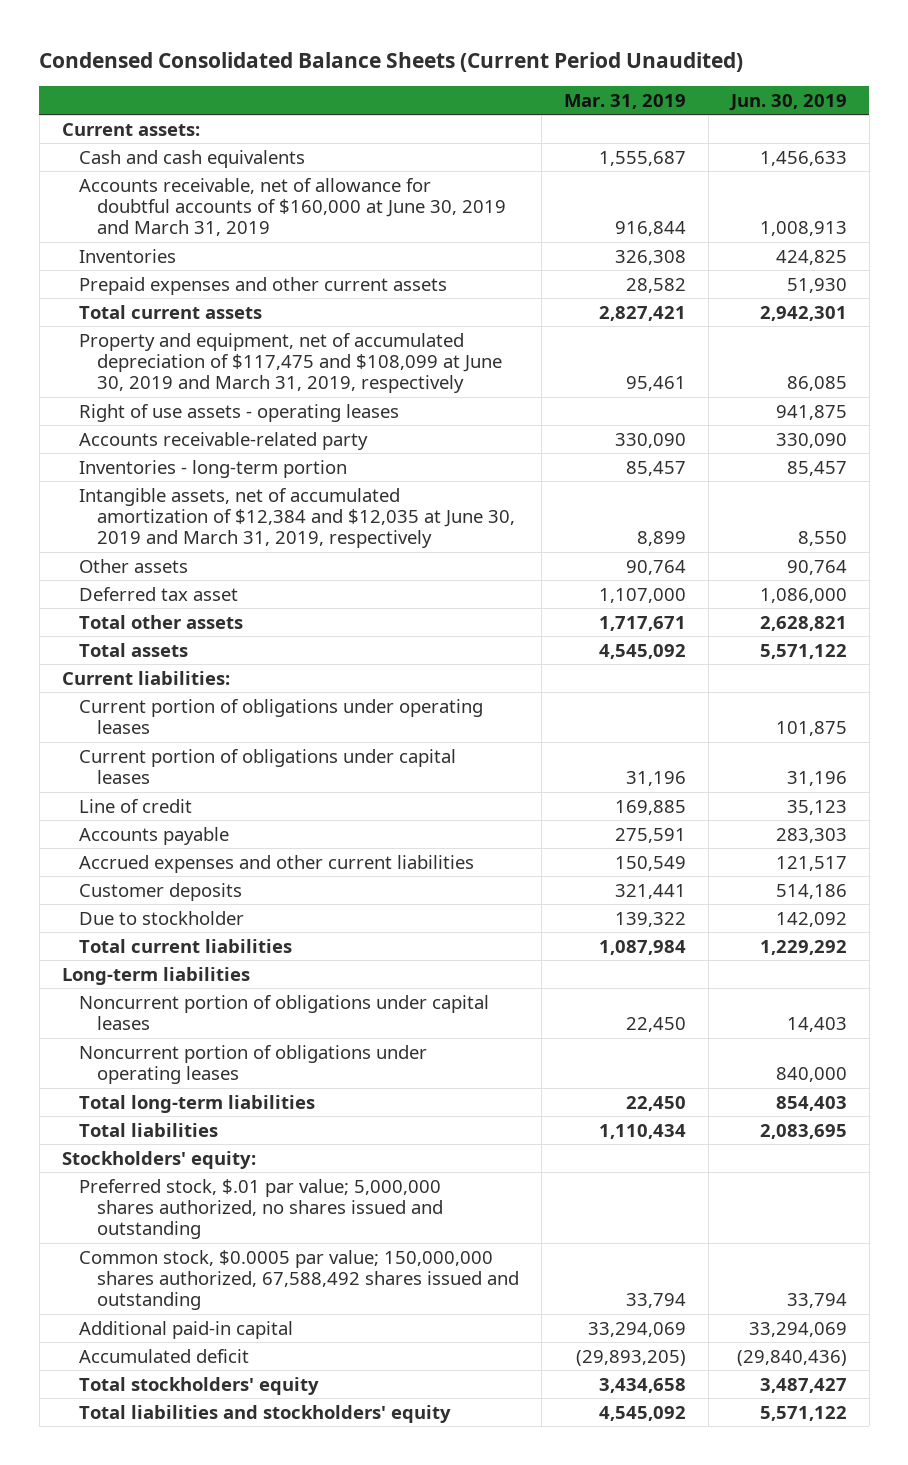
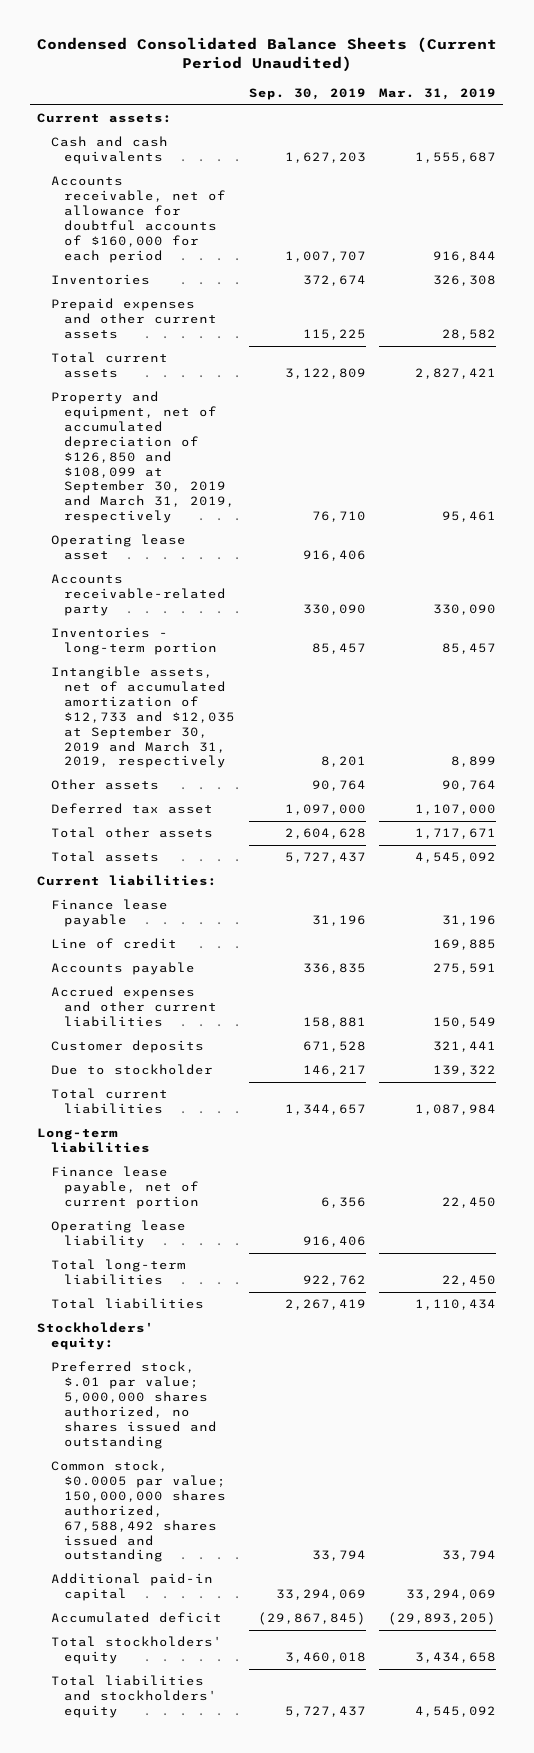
[728,93,847,111] Jun. 30, 2019 -> none
none -> [248,87,366,100] Sep. 30, 2019
[79,177,506,237] Accounts receivable, net of allowance for doubtful accounts of $160,000 at June 30, 2019 and March 31, 2019 -> [50,176,227,263] Accounts receivable, net of allowance for doubtful accounts of $160,000 for each period
[79,332,502,394] Property and equipment, net of accumulated depreciation of $117,475 and $108,099 at June 30, 2019 and March 31, 2019, respectively -> [50,391,236,524] Property and equipment, net of accumulated depreciation of $126,850 and $108,099 at September 30, 2019 and March 31, 2019, respectively
[79,403,400,422] Right of use assets - operating leases -> [50,534,186,561] Operating lease asset
[79,487,515,549] Intangible assets, net of accumulated amortization of $12,384 and $12,035 at June 30, 2019 and March 31, 2019, respectively -> [50,666,236,769] Intangible assets, net of accumulated amortization of $12,733 and $12,035 at September 30, 2019 and March 31, 2019, respectively
[79,698,484,735] Current portion of obligations under operating leases -> none
[79,748,457,785] Current portion of obligations under capital leases -> [50,899,168,928] Finance lease payable
[79,994,490,1031] Noncurrent portion of obligations under capital leases -> [50,1166,200,1210] Finance lease payable, net of current portion
[79,1044,428,1085] Noncurrent portion of obligations under operating leases -> [50,1220,186,1249] Operating lease liability

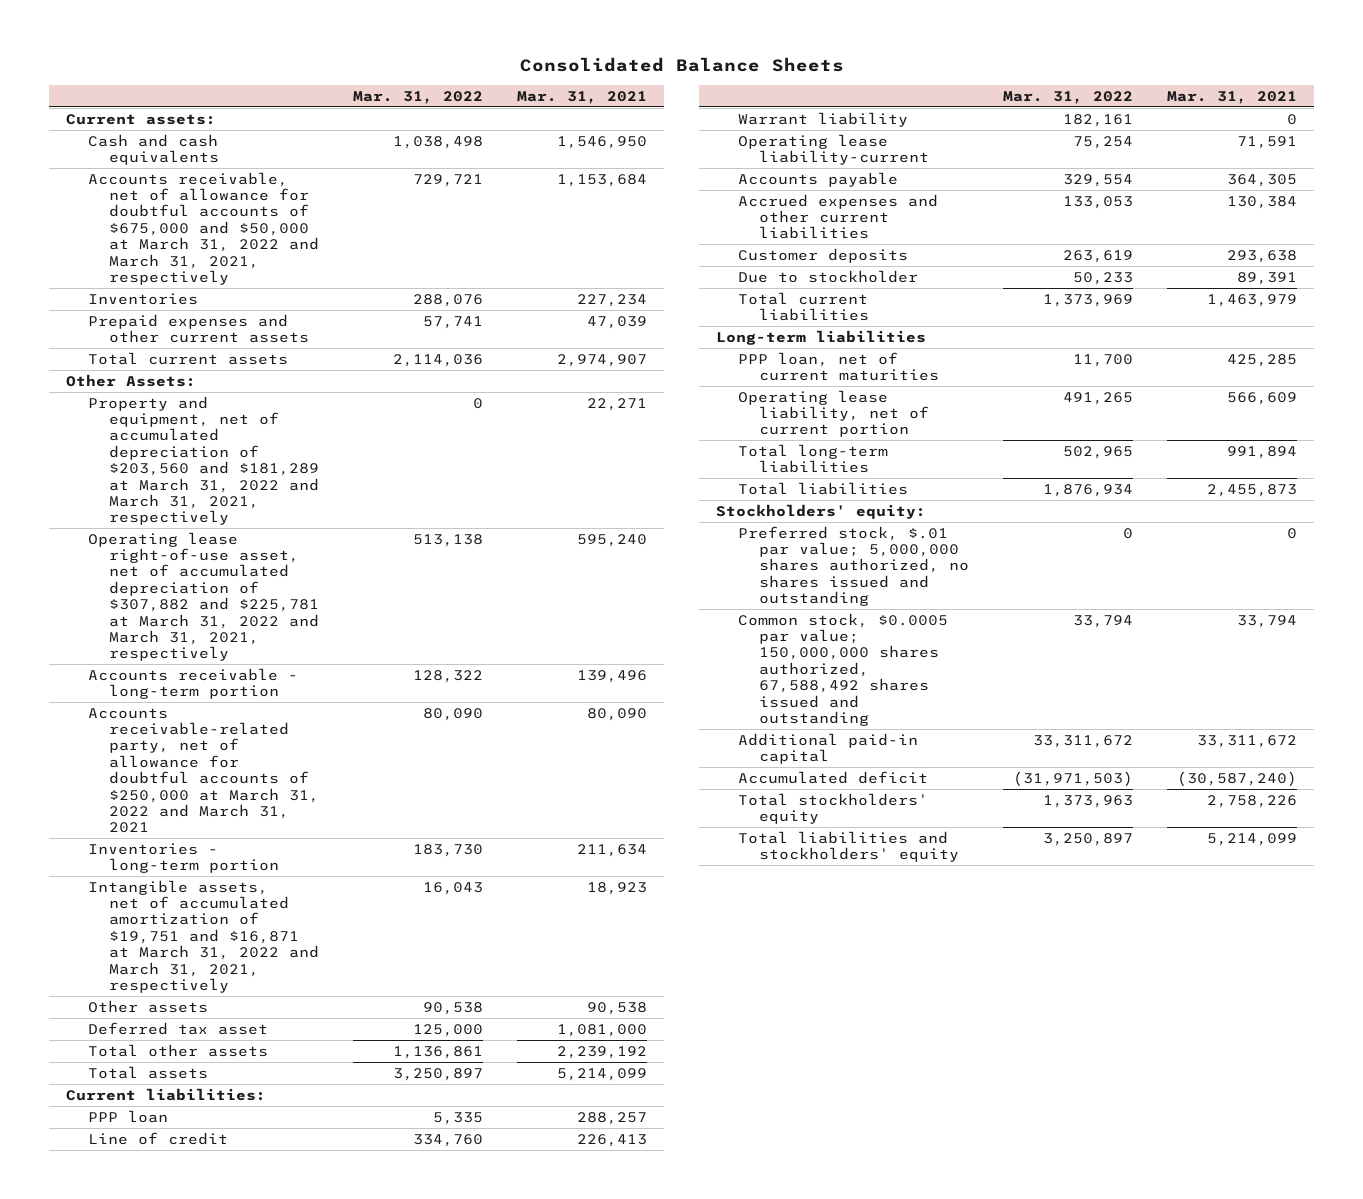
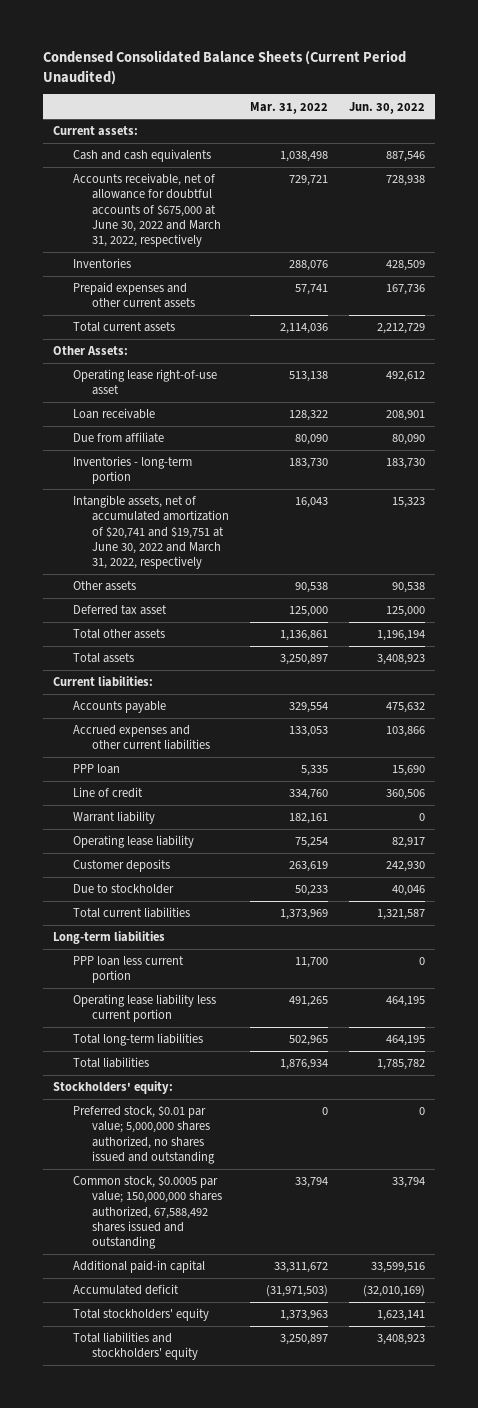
[519,57,844,73] Consolidated Balance Sheets -> [43,50,407,85] Condensed Consolidated Balance Sheets (Current Period Unaudited)
[516,91,647,105] Mar. 31, 2021 -> none
none -> [348,101,425,114] Jun. 30, 2022
[87,171,319,285] Accounts receivable, net of allowance for doubtful accounts of $675,000 and $50,000 at March 31, 2022 and March 31, 2021, respectively -> [72,173,222,248] Accounts receivable, net of allowance for doubtful accounts of $675,000 at June 30, 2022 and March 31, 2022, respectively
[87,395,319,526] Property and equipment, net of accumulated depreciation of $203,560 and $181,289 at March 31, 2022 and March 31, 2021, respectively -> none
[87,531,319,662] Operating lease right-of-use asset, net of accumulated depreciation of $307,882 and $225,781 at March 31, 2022 and March 31, 2021, respectively -> [72,369,217,396] Operating lease right-of-use asset
[87,667,298,700] Accounts receivable - long-term portion -> [72,408,155,420] Loan receivable
[87,707,319,834] Accounts receivable-related party, net of allowance for doubtful accounts of $250,000 at March 31, 2022 and March 31, 2021 -> [72,432,164,444] Due from affiliate
[87,879,319,993] Intangible assets, net of accumulated amortization of $19,751 and $16,871 at March 31, 2022 and March 31, 2021, respectively -> [72,495,230,570] Intangible assets, net of accumulated amortization of $20,741 and $19,751 at June 30, 2022 and March 31, 2022, respectively
[737,171,898,187] Accounts payable -> [72,701,166,714] Accounts payable
[737,193,938,240] Accrued expenses and other current liabilities -> [72,725,211,751] Accrued expenses and other current liabilities
[737,133,929,166] Operating lease liability-current -> [72,835,194,849] Operating lease liability
[737,351,939,382] PPP loan, net of current maturities -> [72,956,184,984] PPP loan less current portion
[737,389,929,438] Operating lease liability, net of current portion -> [72,994,216,1023] Operating lease liability less current portion
[737,525,969,607] Preferred stock, $.01 par value; 5,000,000 shares authorized, no shares issued and outstanding -> [72,1105,216,1165] Preferred stock, $0.01 par value; 5,000,000 shares authorized, no shares issued and outstanding

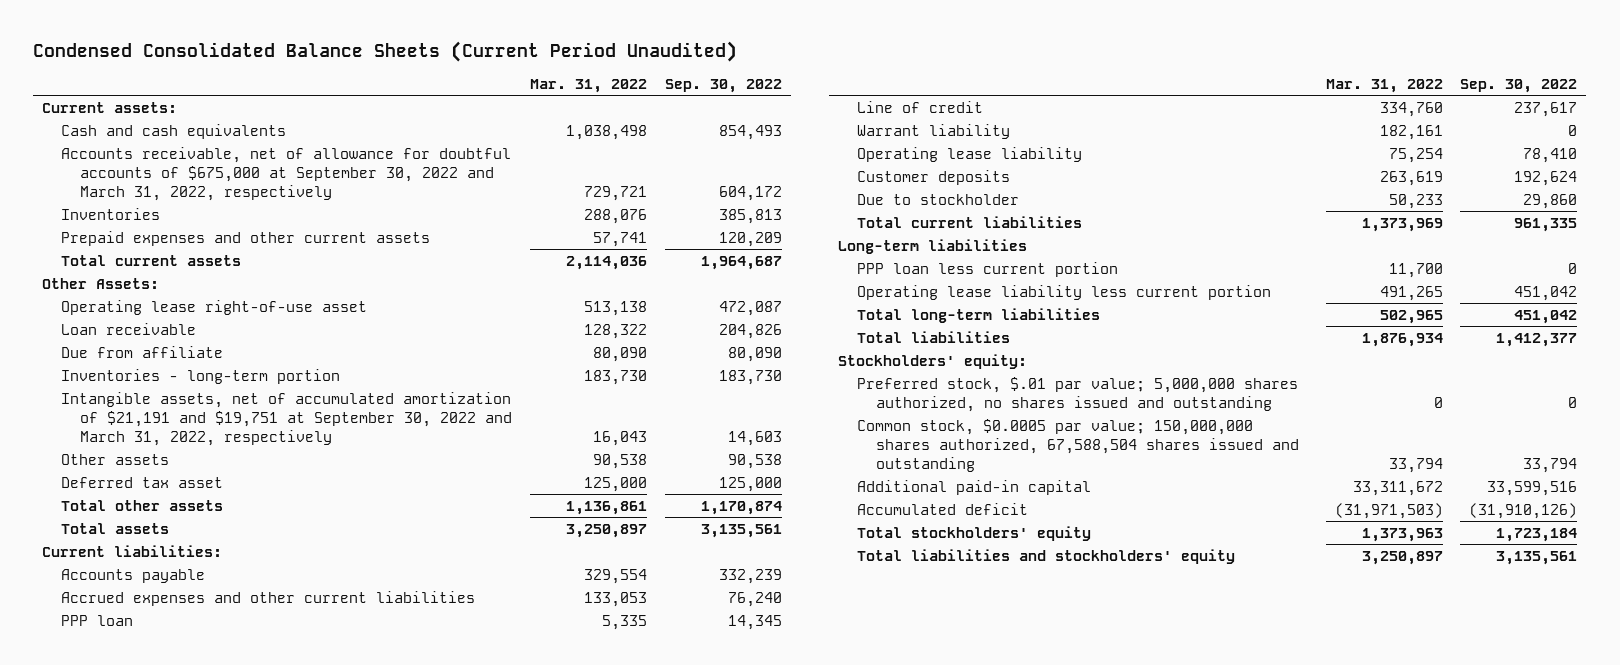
[348,101,425,114] Jun. 30, 2022 -> none
none -> [664,78,782,93] Sep. 30, 2022
[72,173,222,248] Accounts receivable, net of allowance for doubtful accounts of $675,000 at June 30, 2022 and March 31, 2022, respectively -> [61,147,512,201] Accounts receivable, net of allowance for doubtful accounts of $675,000 at September 30, 2022 and March 31, 2022, respectively
[72,495,230,570] Intangible assets, net of accumulated amortization of $20,741 and $19,751 at June 30, 2022 and March 31, 2022, respectively -> [61,392,513,446] Intangible assets, net of accumulated amortization of $21,191 and $19,751 at September 30, 2022 and March 31, 2022, respectively
[72,1105,216,1165] Preferred stock, $0.01 par value; 5,000,000 shares authorized, no shares issued and outstanding -> [856,377,1298,412] Preferred stock, $.01 par value; 5,000,000 shares authorized, no shares issued and outstanding
[72,1175,223,1250] Common stock, $0.0005 par value; 150,000,000 shares authorized, 67,588,492 shares issued and outstanding -> [856,419,1299,472] Common stock, $0.0005 par value; 150,000,000 shares authorized, 67,588,504 shares issued and outstanding

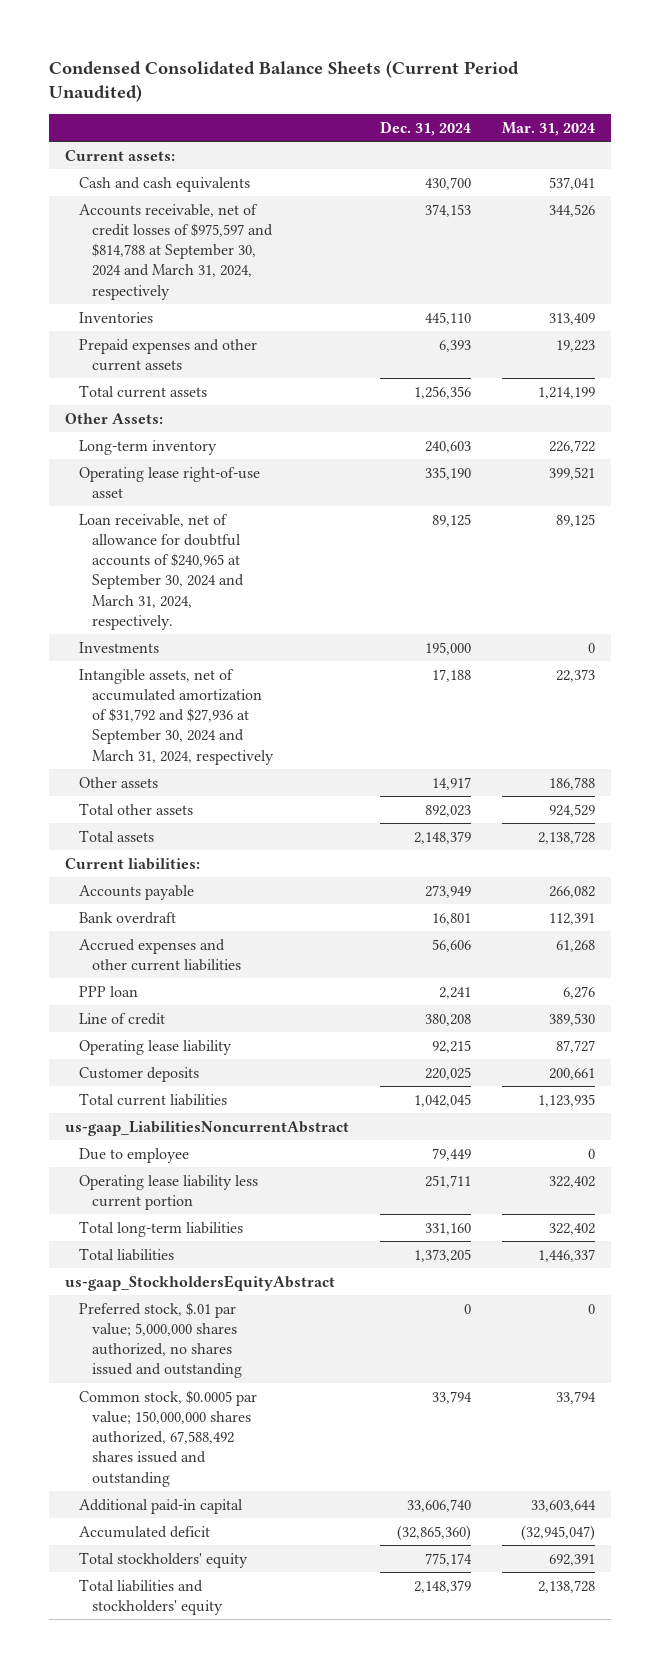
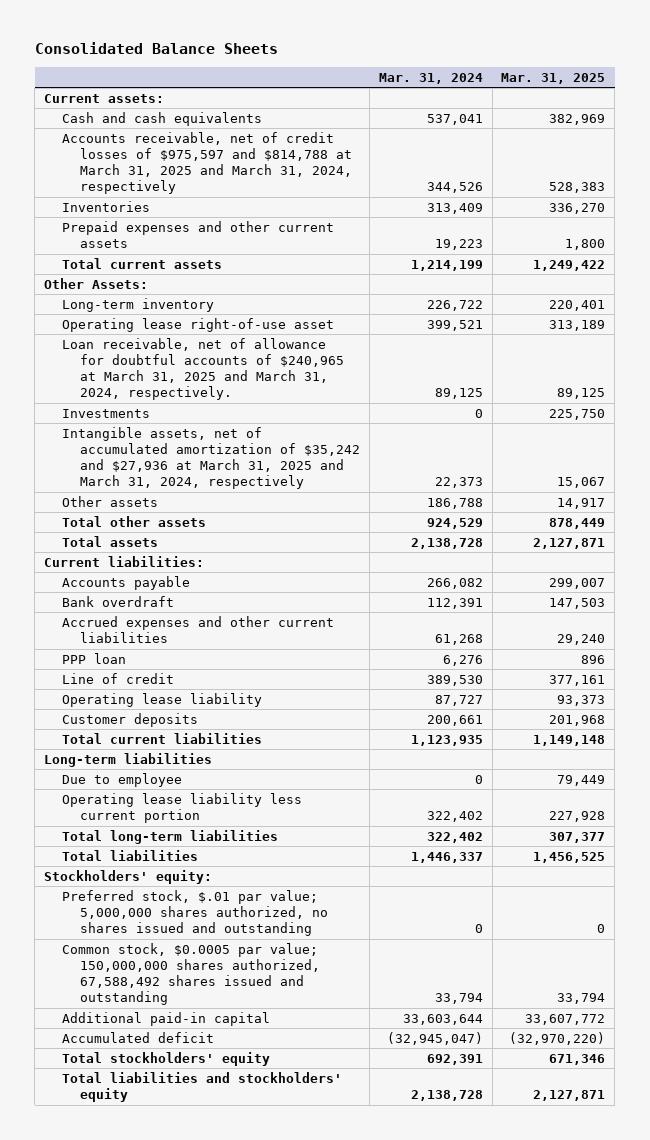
[48,59,519,103] Condensed Consolidated Balance Sheets (Current Period Unaudited) -> [34,42,278,55] Consolidated Balance Sheets
[380,120,472,136] Dec. 31, 2024 -> none
none -> [501,72,606,84] Mar. 31, 2025
[78,203,274,300] Accounts receivable, net of credit losses of $975,597 and $814,788 at September 30, 2024 and March 31, 2024, respectively -> [62,131,353,195] Accounts receivable, net of credit losses of $975,597 and $814,788 at March 31, 2025 and March 31, 2024, respectively
[78,513,245,630] Loan receivable, net of allowance for doubtful accounts of $240,965 at September 30, 2024 and March 31, 2024, respectively. -> [62,337,345,401] Loan receivable, net of allowance for doubtful accounts of $240,965 at March 31, 2025 and March 31, 2024, respectively.
[78,668,275,765] Intangible assets, net of accumulated amortization of $31,792 and $27,936 at September 30, 2024 and March 31, 2024, respectively -> [62,426,361,490] Intangible assets, net of accumulated amortization of $35,242 and $27,936 at March 31, 2025 and March 31, 2024, respectively
[64,1120,349,1136] us-gaap_LiabilitiesNoncurrentAbstract -> [44,752,213,767] Long-term liabilities
[64,1274,335,1291] us-gaap_StockholdersEquityAbstract -> [44,869,213,884] Stockholders' equity:

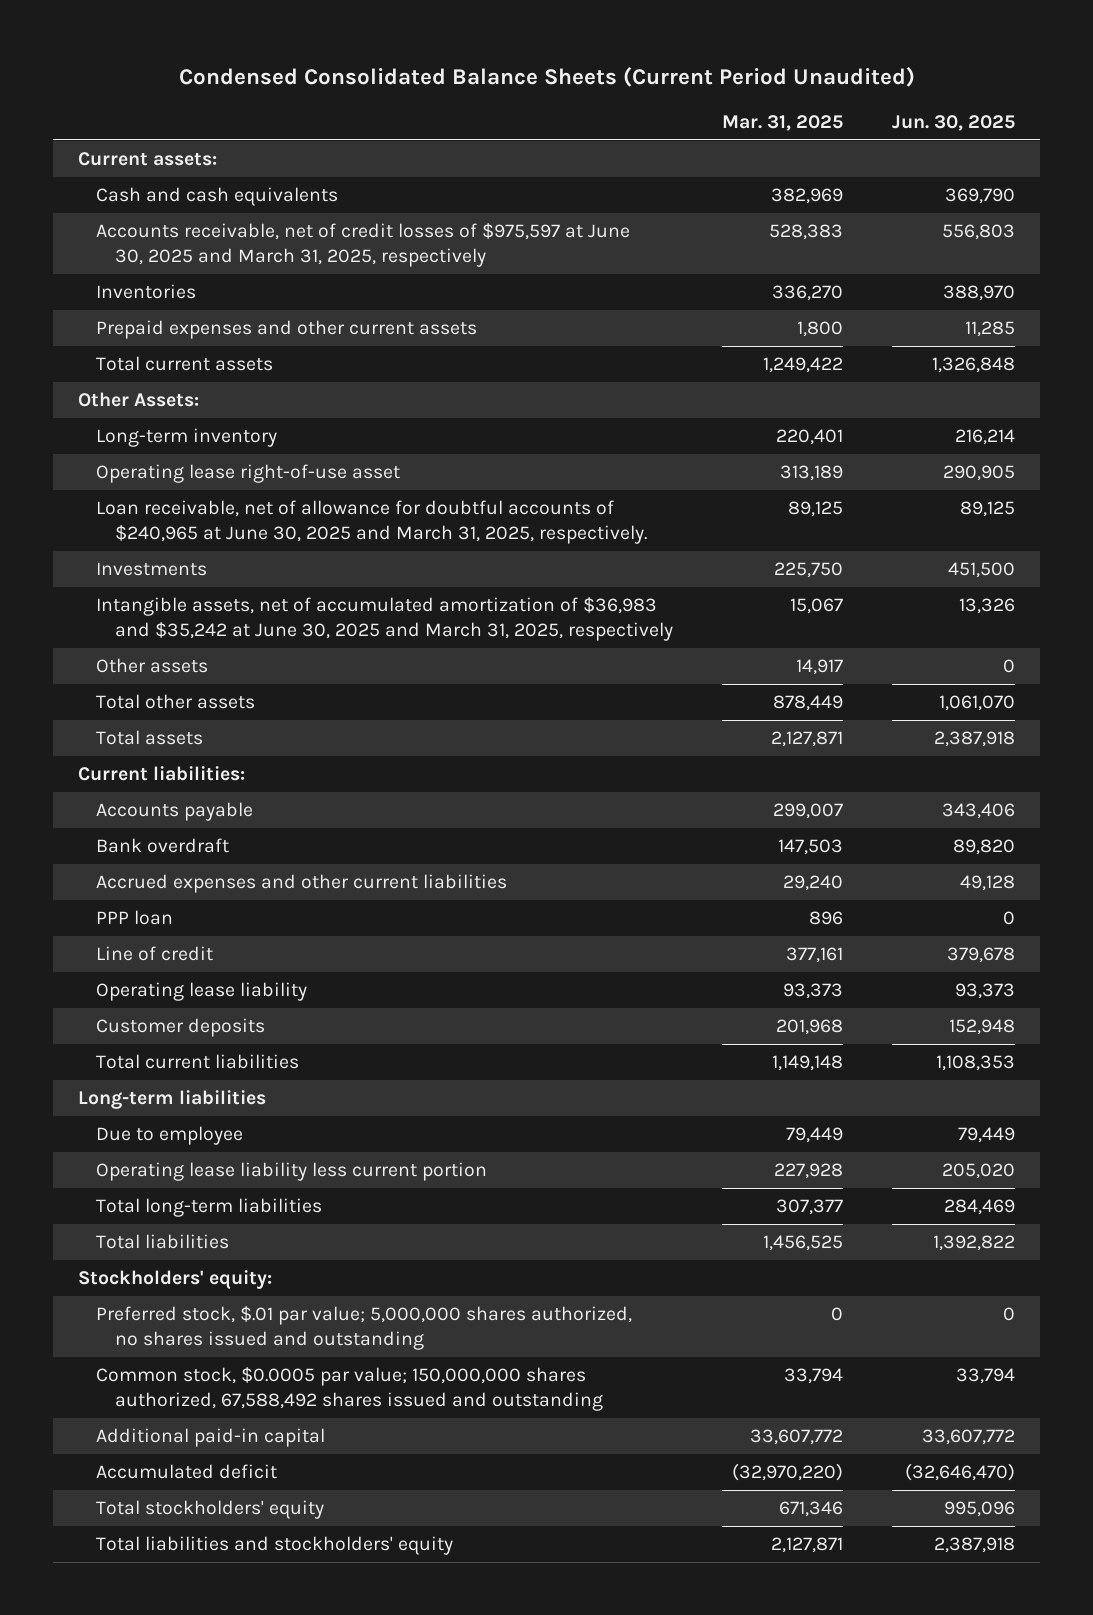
[34,42,278,55] Consolidated Balance Sheets -> [178,66,915,87] Condensed Consolidated Balance Sheets (Current Period Unaudited)
[378,72,483,84] Mar. 31, 2024 -> none
none -> [892,114,1016,131] Jun. 30, 2025
[62,131,353,195] Accounts receivable, net of credit losses of $975,597 and $814,788 at March 31, 2025 and March 31, 2024, respectively -> [96,223,631,268] Accounts receivable, net of credit losses of $975,597 at June 30, 2025 and March 31, 2025, respectively
[62,337,345,401] Loan receivable, net of allowance for doubtful accounts of $240,965 at March 31, 2025 and March 31, 2024, respectively. -> [96,500,648,545] Loan receivable, net of allowance for doubtful accounts of $240,965 at June 30, 2025 and March 31, 2025, respectively.
[62,426,361,490] Intangible assets, net of accumulated amortization of $35,242 and $27,936 at March 31, 2025 and March 31, 2024, respectively -> [96,597,674,642] Intangible assets, net of accumulated amortization of $36,983 and $35,242 at June 30, 2025 and March 31, 2025, respectively

